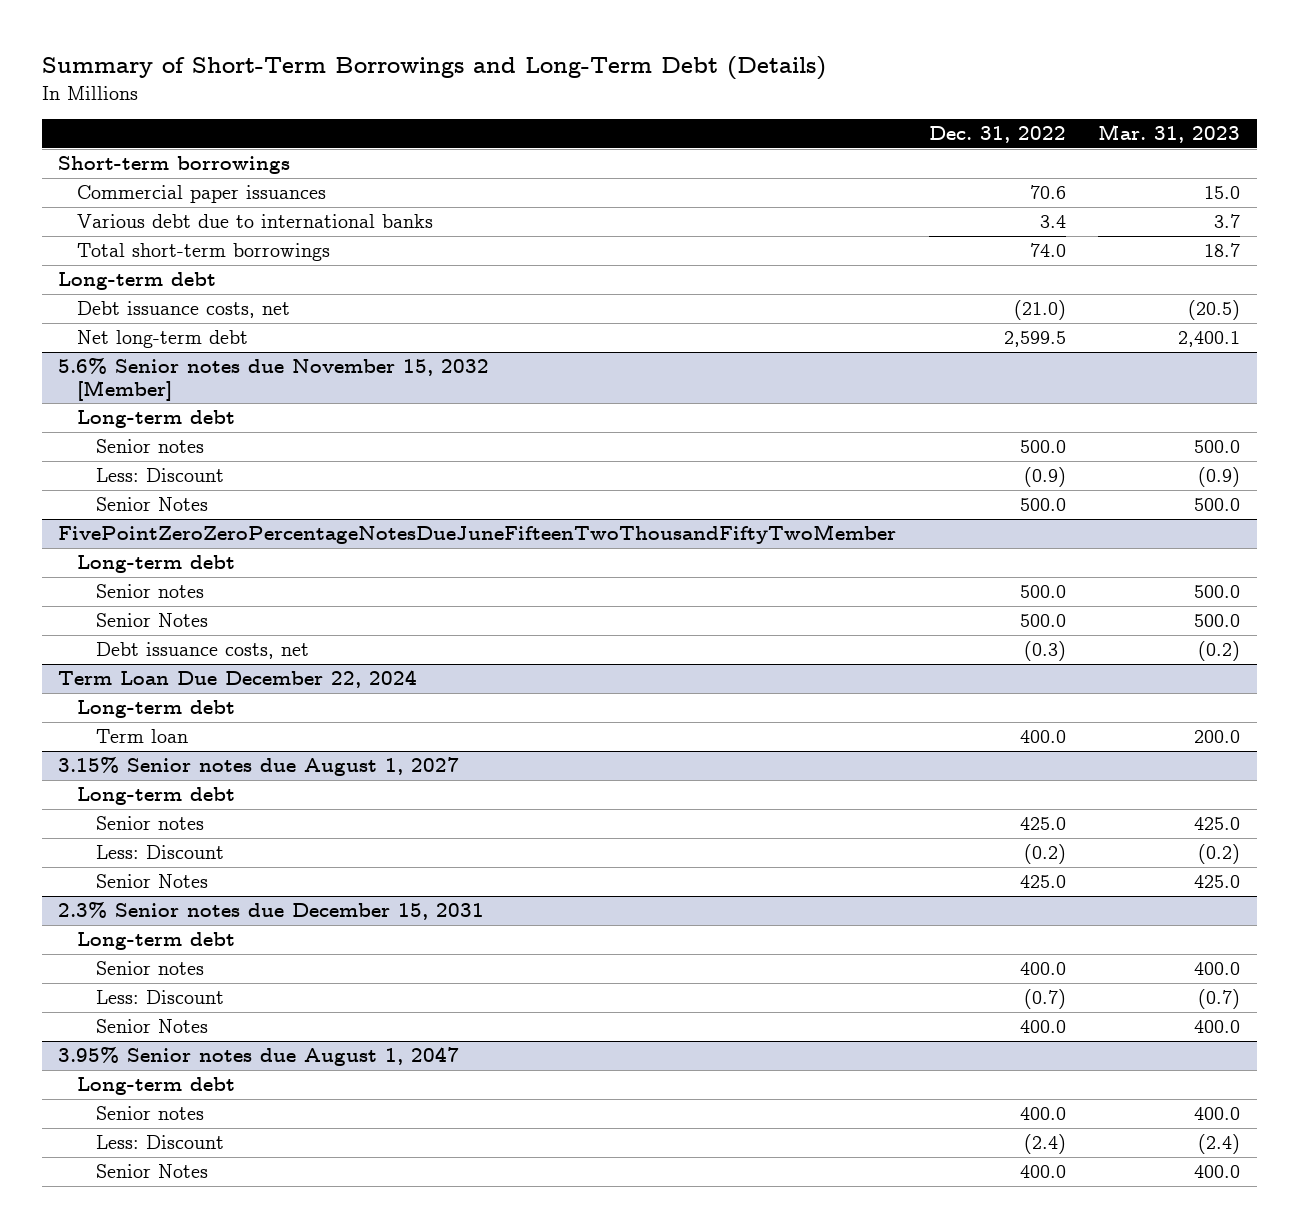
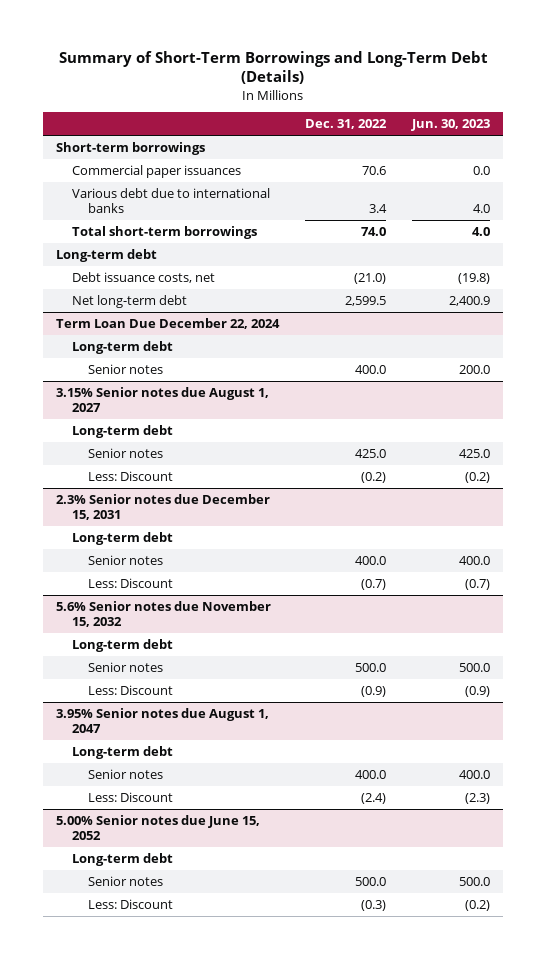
[1098,124,1241,144] Mar. 31, 2023 -> none
none -> [411,119,491,132] Jun. 30, 2023
[58,358,490,401] 5.6% Senior notes due November 15, 2032 [Member] -> none
[77,410,236,429] Long-term debt -> none
[96,439,205,454] Senior notes -> none
[96,468,225,483] Less: Discount -> none
[96,497,209,512] Senior Notes -> none
[58,524,897,545] FivePointZeroZeroPercentageNotesDueJuneFifteenTwoThousandFiftyTwoMember -> none
[77,555,236,574] Long-term debt -> none
[96,584,205,599] Senior notes -> none
[96,613,209,628] Senior Notes -> none
[96,642,310,660] Debt issuance costs, net -> none
[96,729,189,744] Term loan -> none
none -> [88,364,164,375] Senior notes
[96,874,209,889] Senior Notes -> none
none -> [56,601,272,627] 5.6% Senior notes due November 15, 2032
none -> [72,639,174,653] Long-term debt
[96,1019,209,1034] Senior Notes -> [88,662,164,673] Senior notes
[1019,1020,1066,1034] 400.0 -> [355,663,387,673] 500.0
none -> [88,685,174,696] Less: Discount
none -> [56,815,261,840] 5.00% Senior notes due June 15, 2052
none -> [72,853,174,867] Long-term debt
[96,1164,209,1179] Senior Notes -> [88,876,164,887] Senior notes
[1019,1165,1066,1179] 400.0 -> [355,877,387,887] 500.0
none -> [88,899,174,910] Less: Discount

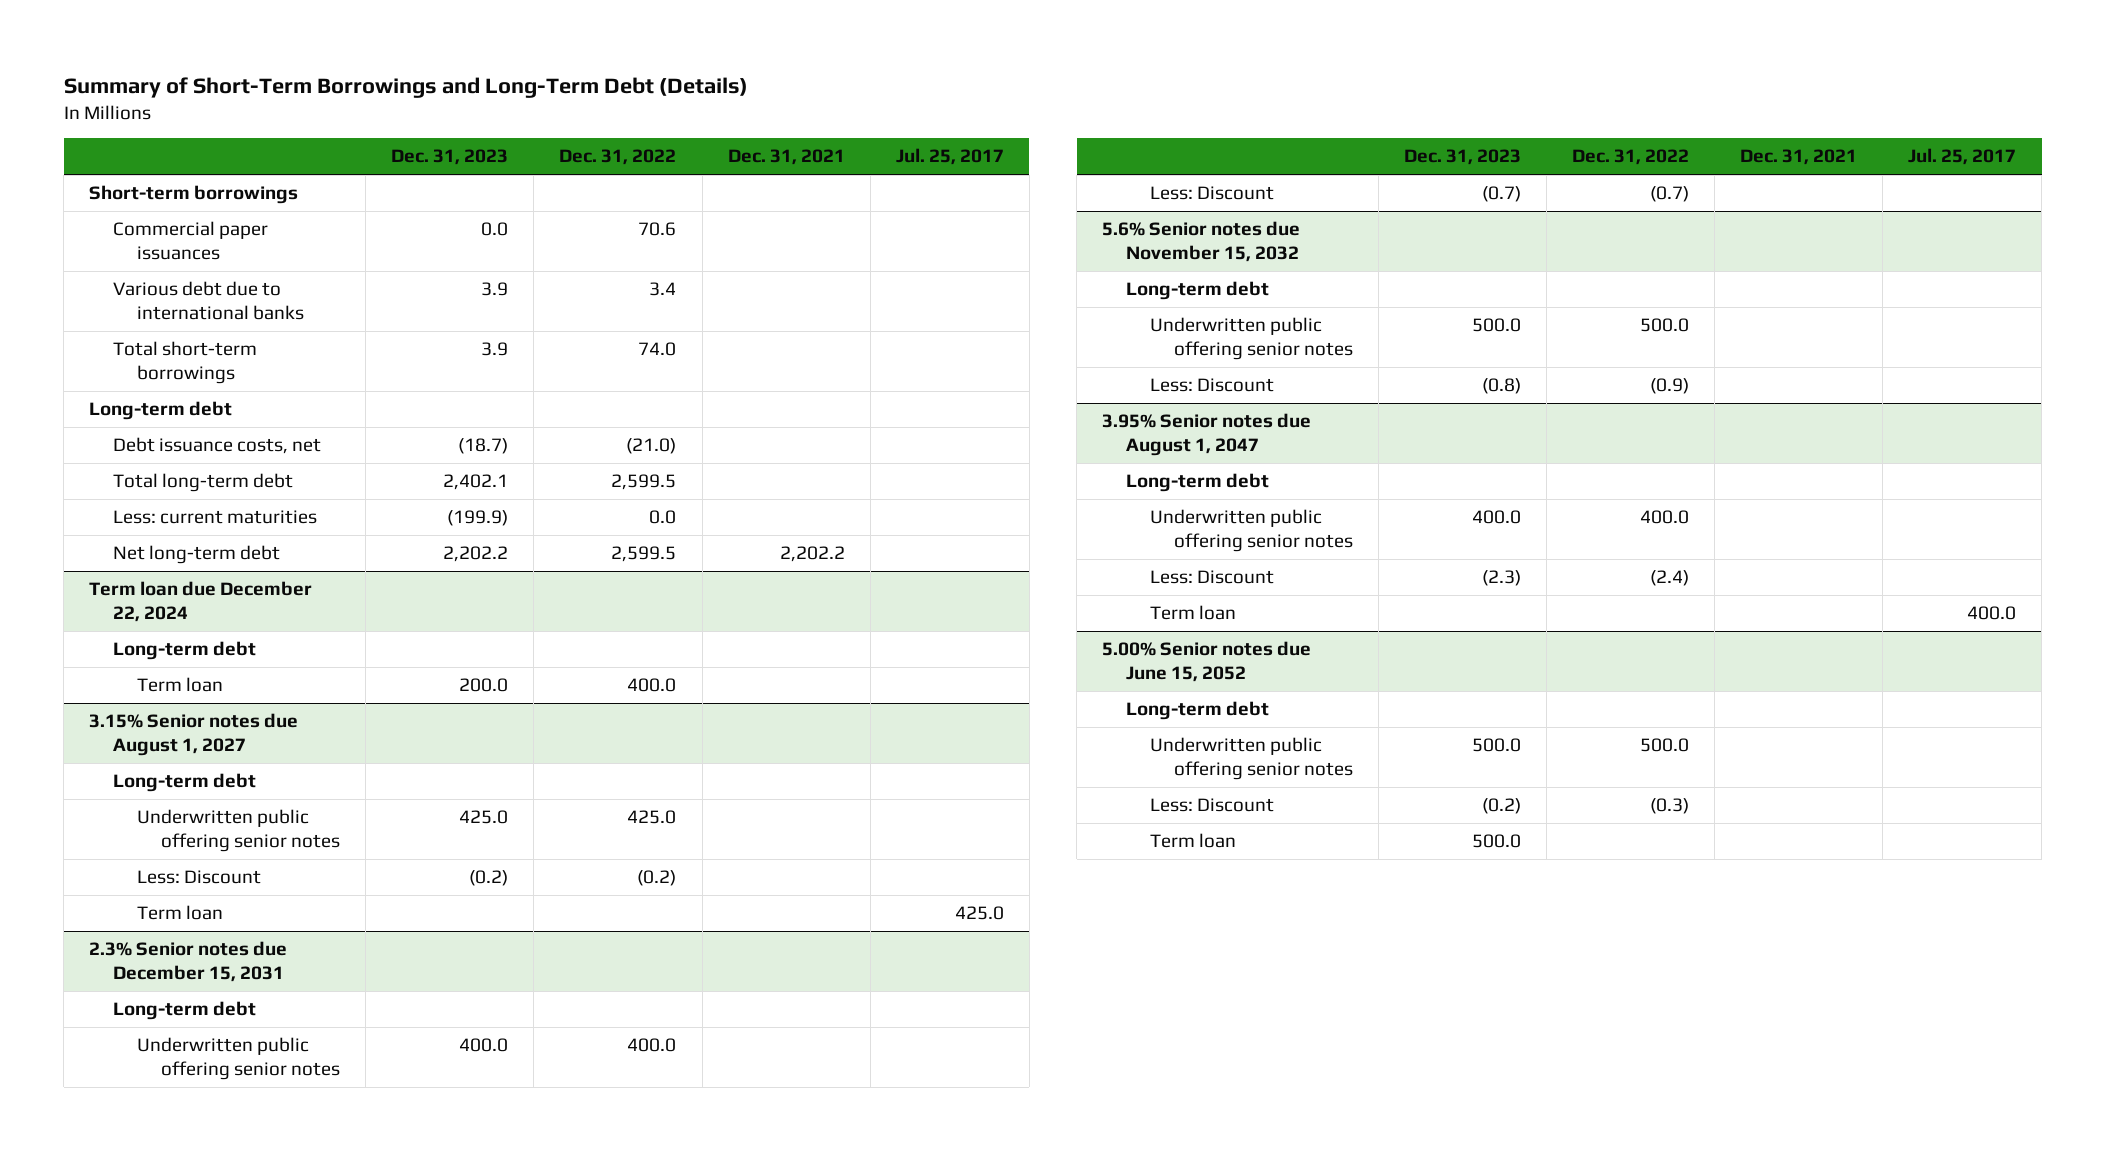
[411,119,491,132] Jun. 30, 2023 -> none
none -> [391,149,509,166] Dec. 31, 2023
none -> [727,149,845,166] Dec. 31, 2021
none -> [895,148,1004,166] Jul. 25, 2017
none -> [113,473,294,493] Total long-term debt
none -> [113,510,318,525] Less: current maturities
[56,318,281,330] Term Loan Due December 22, 2024 -> [89,581,313,622] Term loan due December 22, 2024
[88,364,164,375] Senior notes -> none
none -> [137,677,224,693] Term loan
[88,448,164,459] Senior notes -> [137,809,341,852] Underwritten public offering senior notes
none -> [137,905,224,921] Term loan
[88,555,164,566] Senior notes -> [137,1037,341,1080] Underwritten public offering senior notes
[88,662,164,673] Senior notes -> [1150,317,1354,360] Underwritten public offering senior notes
[88,769,164,780] Senior notes -> [1150,509,1354,552] Underwritten public offering senior notes
none -> [1150,605,1237,621] Term loan
[88,876,164,887] Senior notes -> [1150,737,1354,780] Underwritten public offering senior notes
none -> [1150,833,1237,849] Term loan

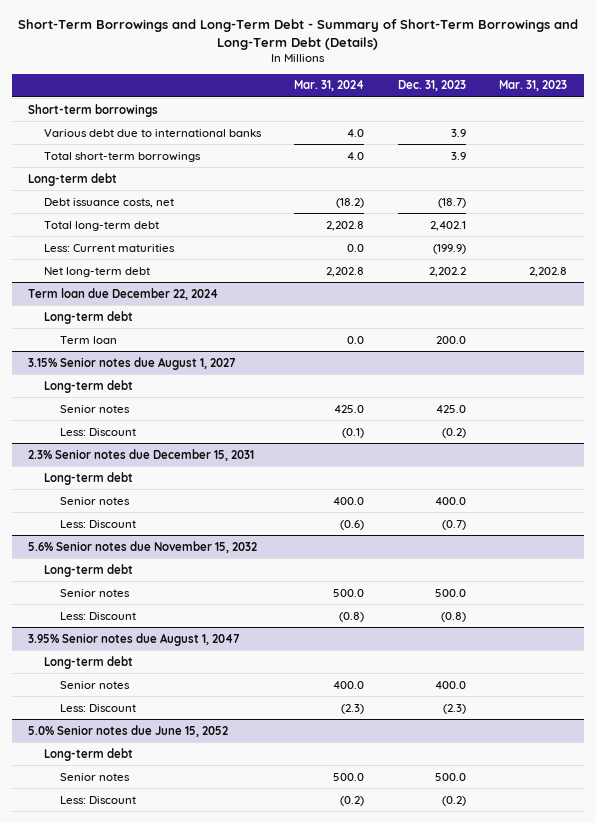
[63,77,748,99] Summary of Short-Term Borrowings and Long-Term Debt (Details) -> [17,19,578,51] Short-Term Borrowings and Long-Term Debt - Summary of Short-Term Borrowings and Long-Term Debt (Details)
[559,149,677,166] Dec. 31, 2022 -> none
[727,149,845,166] Dec. 31, 2021 -> none
[895,148,1004,166] Jul. 25, 2017 -> none
none -> [294,80,365,92] Mar. 31, 2024
none -> [499,80,568,92] Mar. 31, 2023
[113,221,269,260] Commercial paper issuances -> none
[113,510,318,525] Less: current maturities -> [44,243,176,252] Less: Current maturities
[137,809,341,852] Underwritten public offering senior notes -> [59,404,130,413] Senior notes
[137,905,224,921] Term loan -> none
[137,1037,341,1080] Underwritten public offering senior notes -> [59,496,130,505] Senior notes
[1150,317,1354,360] Underwritten public offering senior notes -> [59,588,130,597] Senior notes
[1150,509,1354,552] Underwritten public offering senior notes -> [59,680,130,689] Senior notes
[1150,605,1237,621] Term loan -> none
[1102,641,1312,682] 5.00% Senior notes due June 15, 2052 -> [28,724,229,737] 5.0% Senior notes due June 15, 2052
[1150,737,1354,780] Underwritten public offering senior notes -> [59,772,130,781] Senior notes
[1150,833,1237,849] Term loan -> none

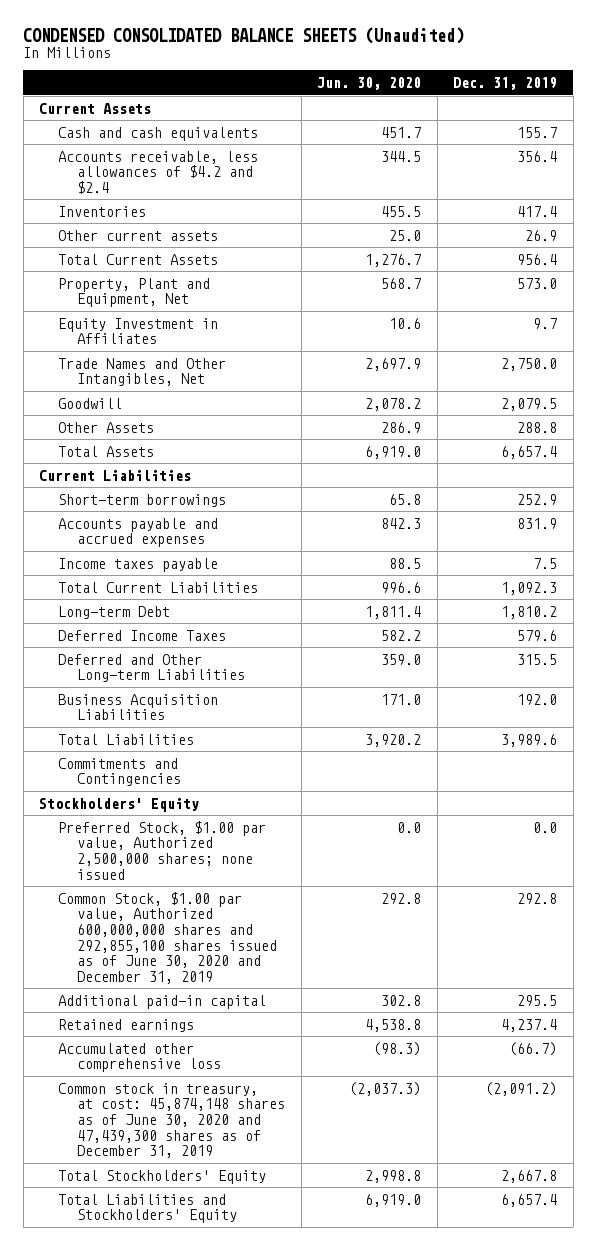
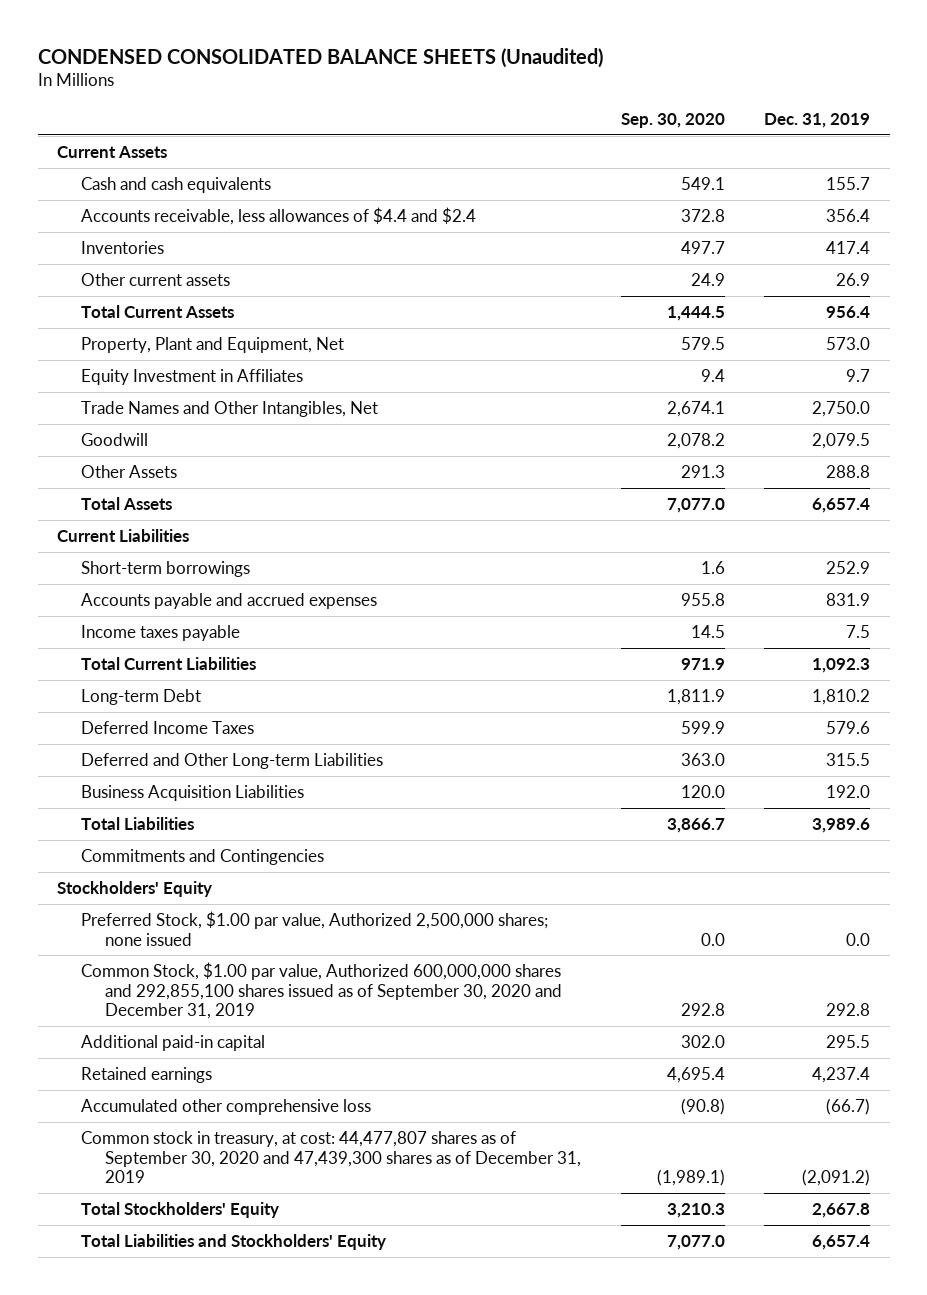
[317,76,422,90] Jun. 30, 2020 -> none
none -> [620,112,725,128] Sep. 30, 2020
[58,150,259,194] Accounts receivable, less allowances of $4.2 and $2.4 -> [81,206,477,225] Accounts receivable, less allowances of $4.4 and $2.4
[58,891,278,984] Common Stock, $1.00 par value, Authorized 600,000,000 shares and 292,855,100 shares issued as of June 30, 2020 and December 31, 2019 -> [81,961,563,1020] Common Stock, $1.00 par value, Authorized 600,000,000 shares and 292,855,100 shares issued as of September 30, 2020 and December 31, 2019
[58,1082,286,1159] Common stock in treasury, at cost: 45,874,148 shares as of June 30, 2020 and 47,439,300 shares as of December 31, 2019 -> [81,1130,582,1184] Common stock in treasury, at cost: 44,477,807 shares as of September 30, 2020 and 47,439,300 shares as of December 31, 2019

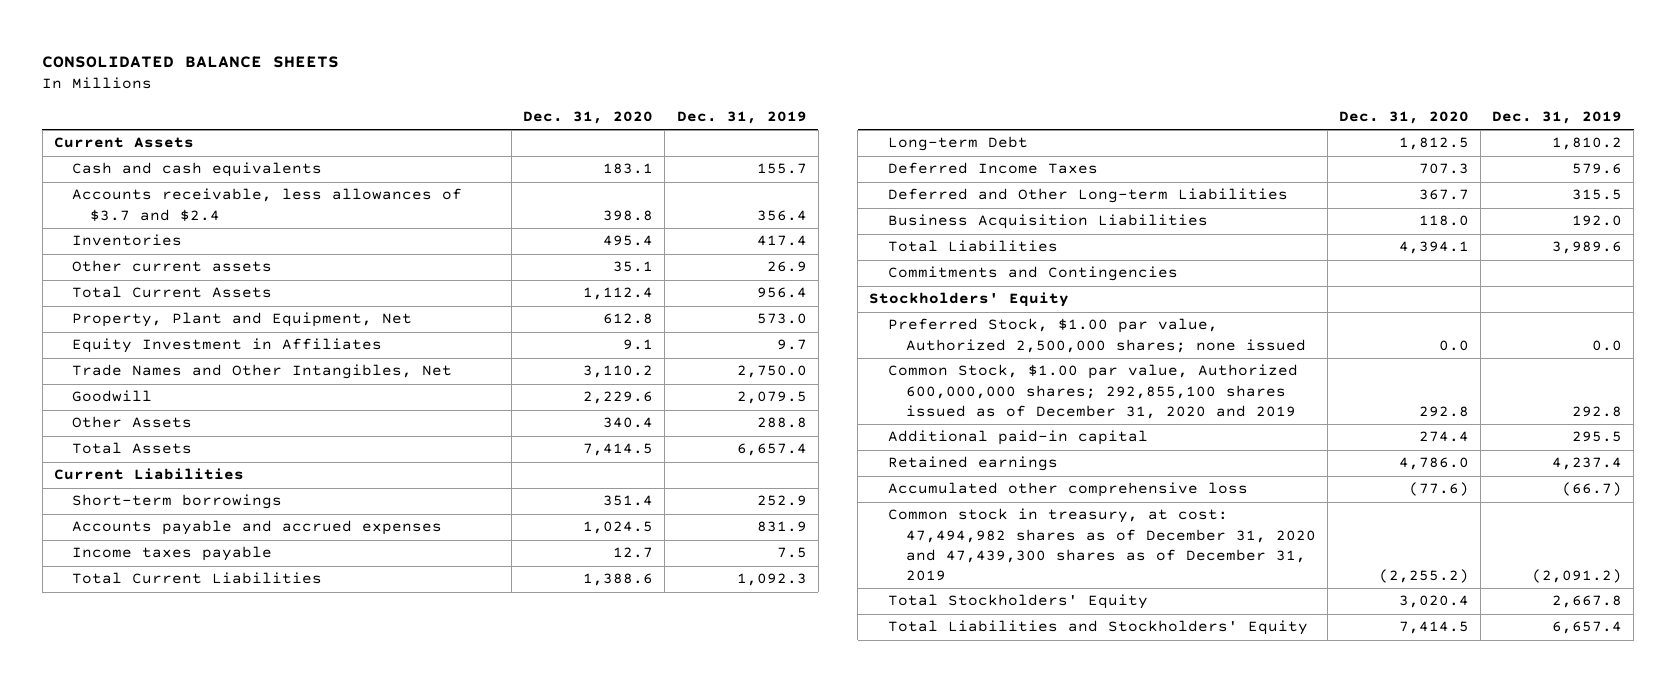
[37,47,603,68] CONDENSED CONSOLIDATED BALANCE SHEETS (Unaudited) -> [42,55,340,68] CONSOLIDATED BALANCE SHEETS
[620,112,725,128] Sep. 30, 2020 -> none
none -> [523,111,654,125] Dec. 31, 2020
[81,206,477,225] Accounts receivable, less allowances of $4.4 and $2.4 -> [71,188,462,221] Accounts receivable, less allowances of $3.7 and $2.4
[81,961,563,1020] Common Stock, $1.00 par value, Authorized 600,000,000 shares and 292,855,100 shares issued as of September 30, 2020 and December 31, 2019 -> [887,364,1298,419] Common Stock, $1.00 par value, Authorized 600,000,000 shares; 292,855,100 shares issued as of December 31, 2020 and 2019
[81,1130,582,1184] Common stock in treasury, at cost: 44,477,807 shares as of September 30, 2020 and 47,439,300 shares as of December 31, 2019 -> [887,508,1316,581] Common stock in treasury, at cost: 47,494,982 shares as of December 31, 2020 and 47,439,300 shares as of December 31, 2019

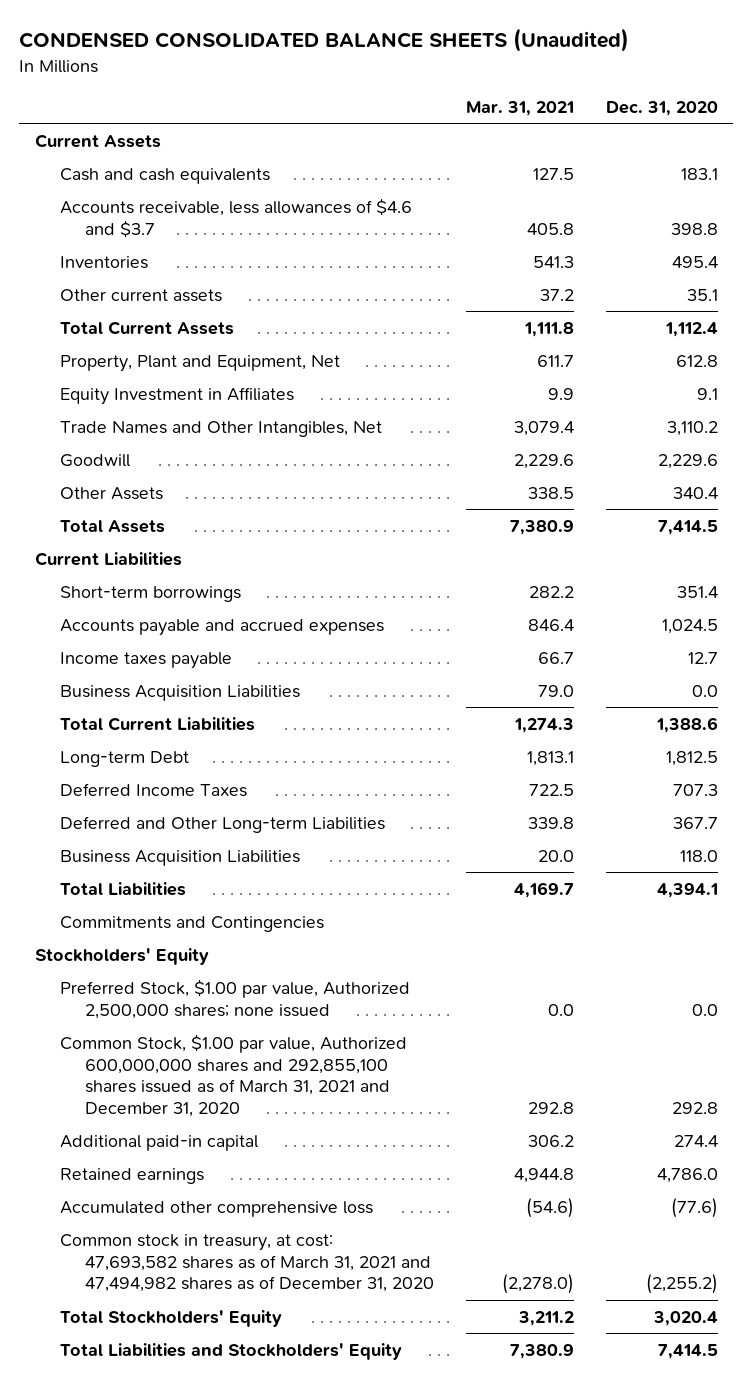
[42,55,340,68] CONSOLIDATED BALANCE SHEETS -> [18,28,629,53] CONDENSED CONSOLIDATED BALANCE SHEETS (Unaudited)
[676,111,807,125] Dec. 31, 2019 -> none
none -> [466,100,575,116] Mar. 31, 2021
[71,188,462,221] Accounts receivable, less allowances of $3.7 and $2.4 -> [60,197,413,238] Accounts receivable, less allowances of $4.6 and $3.7
none -> [60,684,301,701] Business Acquisition Liabilities
[887,364,1298,419] Common Stock, $1.00 par value, Authorized 600,000,000 shares; 292,855,100 shares issued as of December 31, 2020 and 2019 -> [60,1033,408,1117] Common Stock, $1.00 par value, Authorized 600,000,000 shares and 292,855,100 shares issued as of March 31, 2021 and December 31, 2020
[887,508,1316,581] Common stock in treasury, at cost: 47,494,982 shares as of December 31, 2020 and 47,439,300 shares as of December 31, 2019 -> [60,1233,435,1293] Common stock in treasury, at cost: 47,693,582 shares as of March 31, 2021 and 47,494,982 shares as of December 31, 2020

